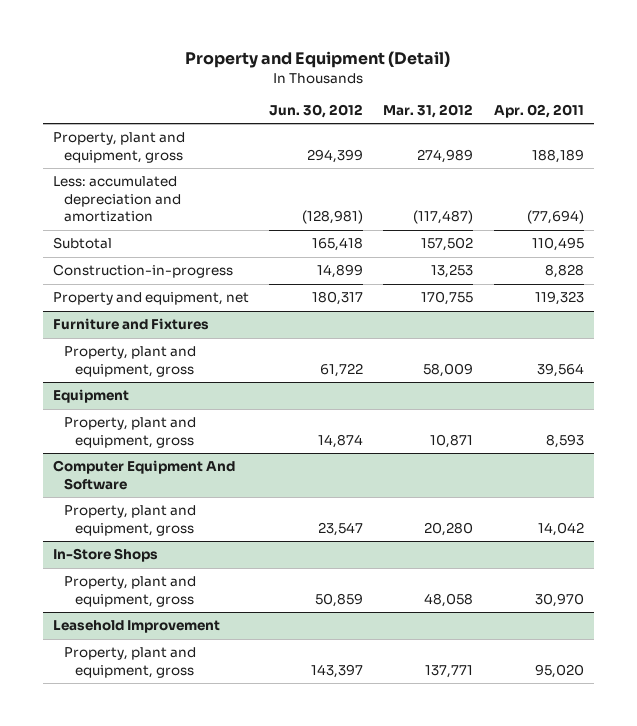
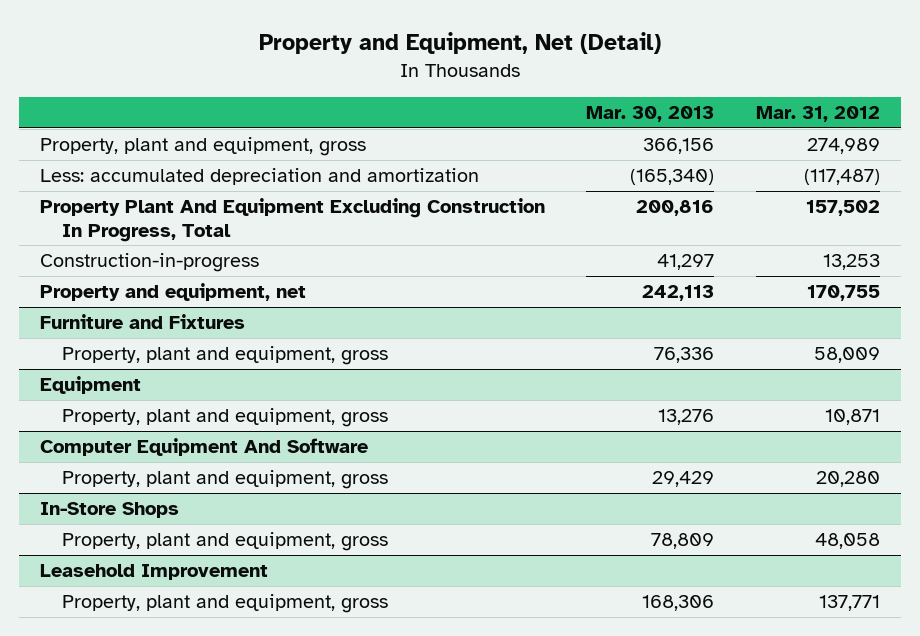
[185,51,451,69] Property and Equipment (Detail) -> [258,32,661,55] Property and Equipment, Net (Detail)
[269,103,364,118] Jun. 30, 2012 -> none
[493,103,584,118] Apr. 02, 2011 -> none
none -> [586,106,715,123] Mar. 30, 2013
[52,237,112,250] Subtotal -> [39,198,545,242] Property Plant And Equipment Excluding Construction In Progress, Total

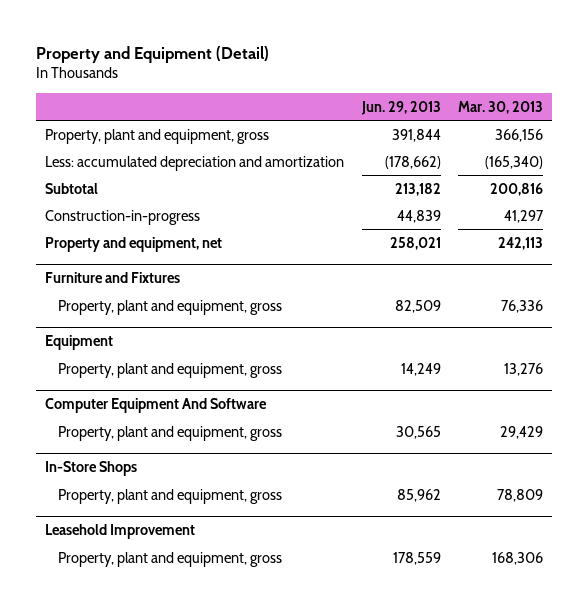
[258,32,661,55] Property and Equipment, Net (Detail) -> [36,45,270,63] Property and Equipment (Detail)
[755,106,880,123] Mar. 31, 2012 -> none
none -> [360,100,441,115] Jun. 29, 2013
[39,198,545,242] Property Plant And Equipment Excluding Construction In Progress, Total -> [45,182,99,194] Subtotal

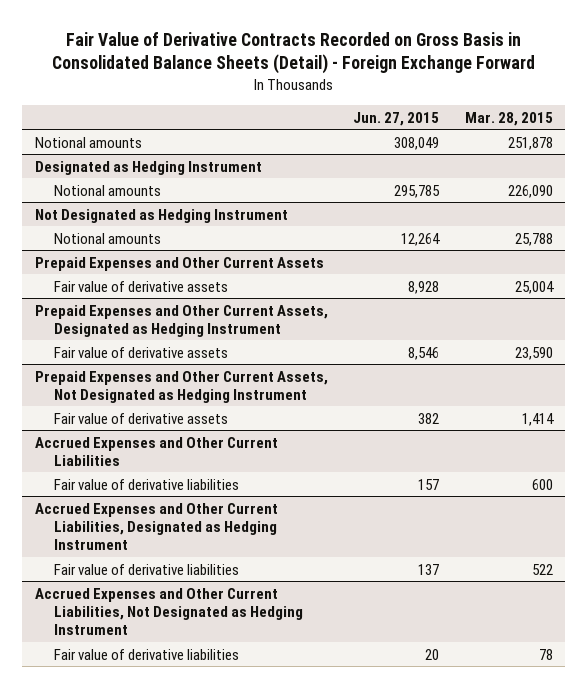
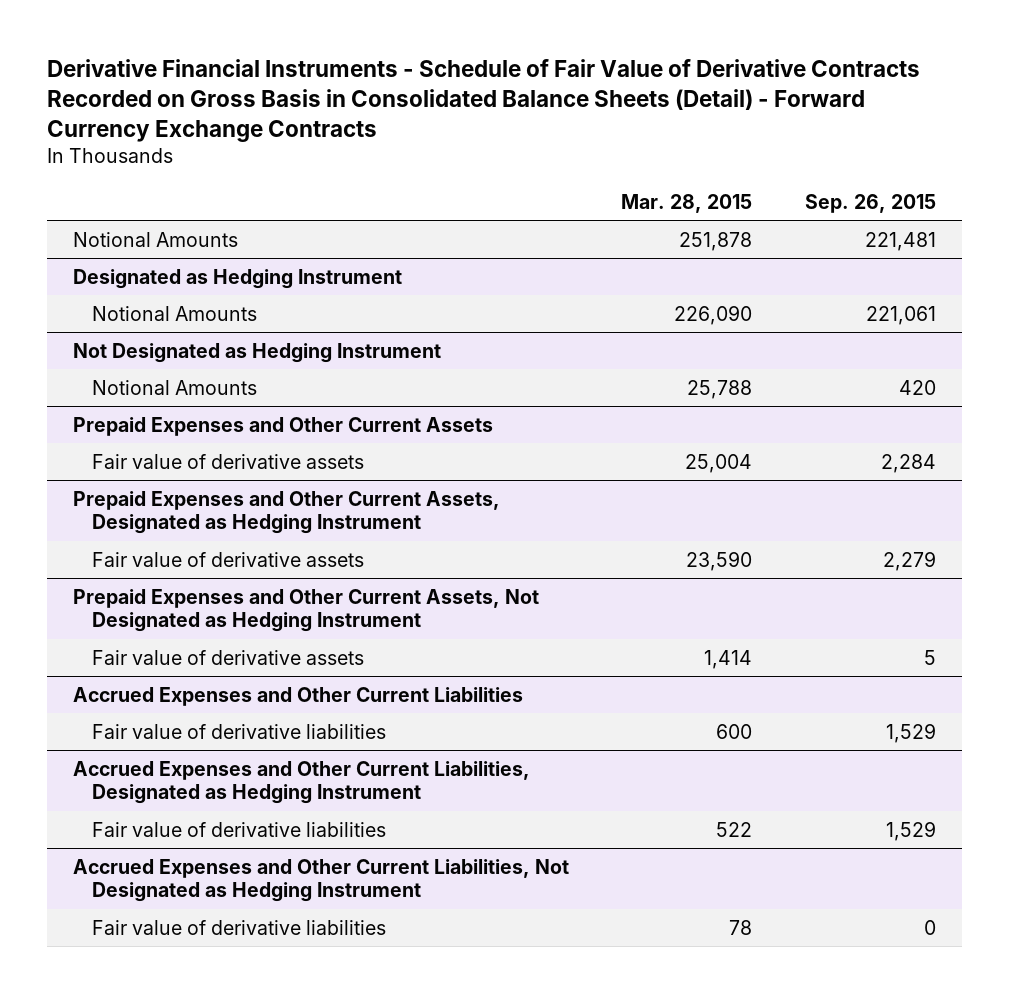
[51,31,535,75] Fair Value of Derivative Contracts Recorded on Gross Basis in Consolidated Balance Sheets (Detail) - Foreign Exchange Forward -> [46,58,920,143] Derivative Financial Instruments - Schedule of Fair Value of Derivative Contracts Recorded on Gross Basis in Consolidated Balance Sheets (Detail) - Forward Currency Exchange Contracts
[353,111,440,126] Jun. 27, 2015 -> none
none -> [804,193,936,213] Sep. 26, 2015
[34,136,142,148] Notional amounts -> [73,231,239,247] Notional Amounts
[54,184,162,196] Notional amounts -> [92,305,258,321] Notional Amounts
[54,232,162,244] Notional amounts -> [92,379,258,395] Notional Amounts

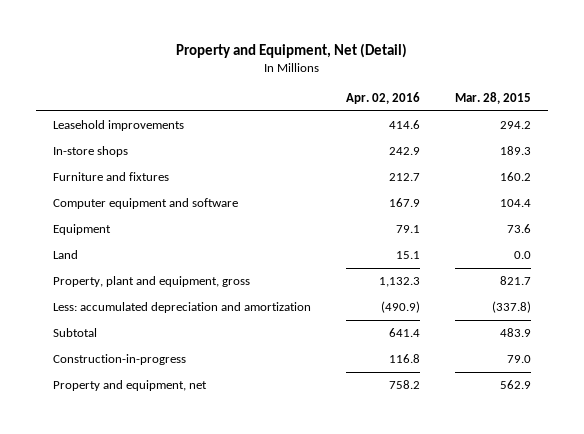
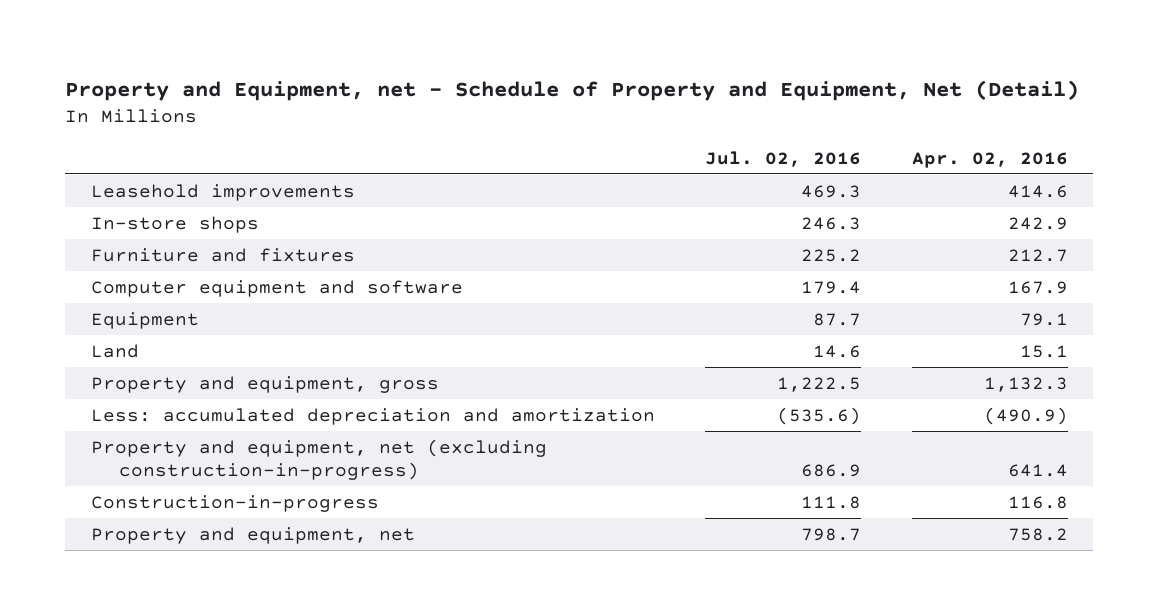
[176,43,408,59] Property and Equipment, Net (Detail) -> [65,79,1080,101] Property and Equipment, net - Schedule of Property and Equipment, Net (Detail)
[454,91,531,104] Mar. 28, 2015 -> none
none -> [705,150,862,167] Jul. 02, 2016
[53,276,251,288] Property, plant and equipment, gross -> [90,375,439,393] Property and equipment, gross
[53,328,98,338] Subtotal -> [90,438,547,481] Property and equipment, net (excluding construction-in-progress)

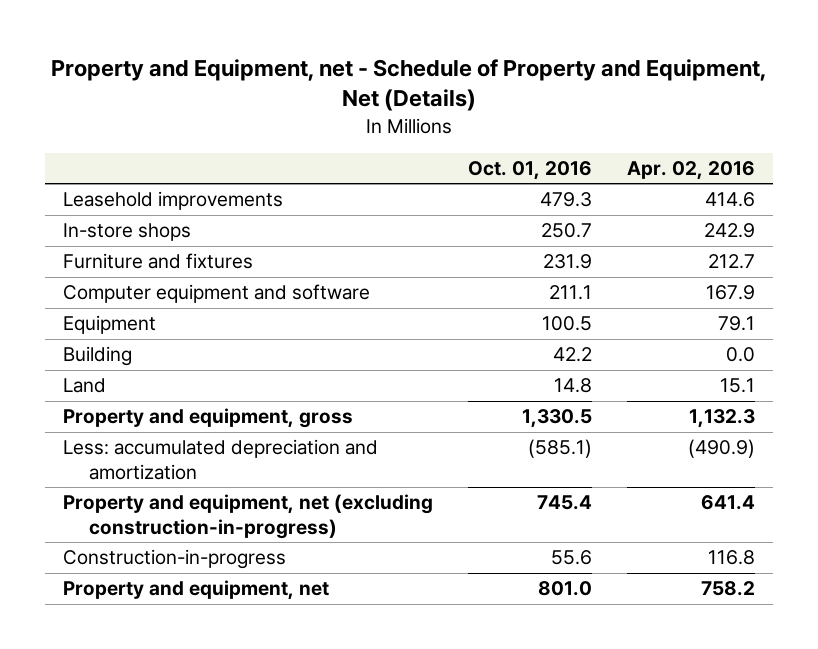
[65,79,1080,101] Property and Equipment, net - Schedule of Property and Equipment, Net (Detail) -> [50,58,766,112] Property and Equipment, net - Schedule of Property and Equipment, Net (Details)
[705,150,862,167] Jul. 02, 2016 -> none
none -> [467,161,592,181] Oct. 01, 2016
none -> [62,346,132,367] Building

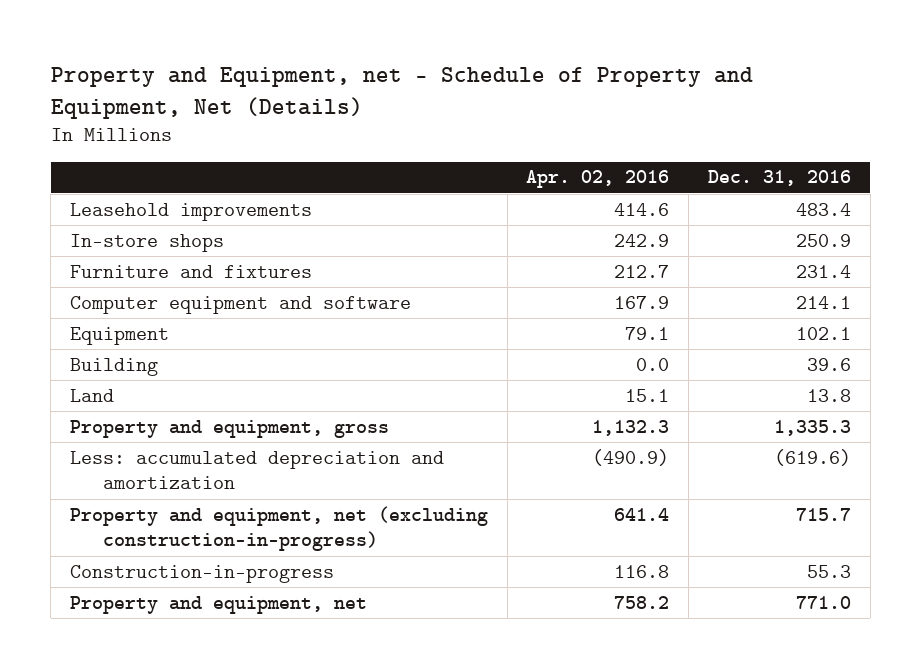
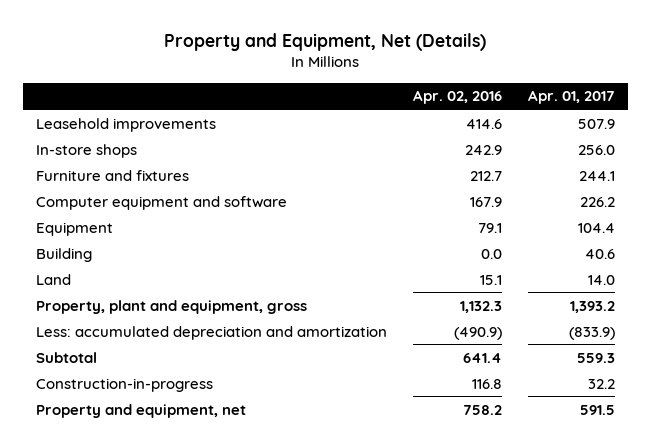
[50,67,753,119] Property and Equipment, net - Schedule of Property and Equipment, Net (Details) -> [164,32,487,51] Property and Equipment, Net (Details)
[707,170,851,187] Dec. 31, 2016 -> none
none -> [527,90,615,105] Apr. 01, 2017
[69,419,389,438] Property and equipment, gross -> [36,299,308,314] Property, plant and equipment, gross
[69,505,488,552] Property and equipment, net (excluding construction-in-progress) -> [36,351,98,363] Subtotal

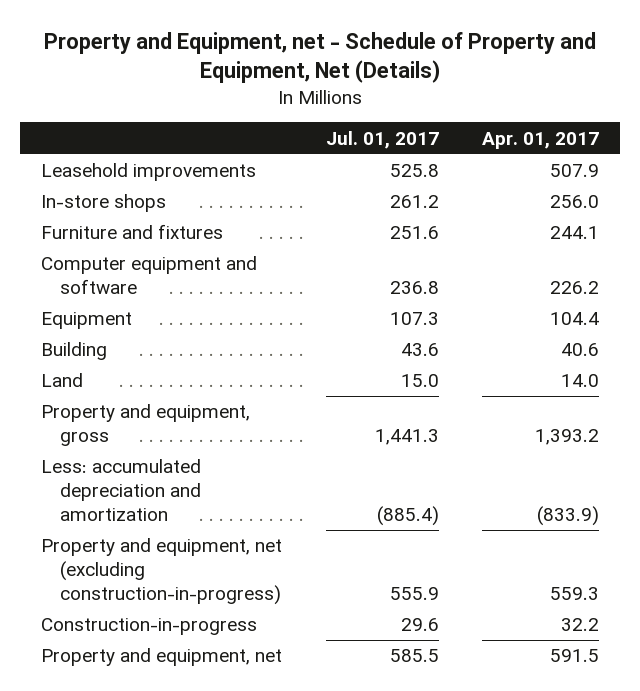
[164,32,487,51] Property and Equipment, Net (Details) -> [44,32,597,84] Property and Equipment, net - Schedule of Property and Equipment, Net (Details)
[412,90,502,105] Apr. 02, 2016 -> none
none -> [325,130,439,149] Jul. 01, 2017
[36,299,308,314] Property, plant and equipment, gross -> [41,404,251,447] Property and equipment, gross
[36,351,98,363] Subtotal -> [41,538,283,606] Property and equipment, net (excluding construction-in-progress)

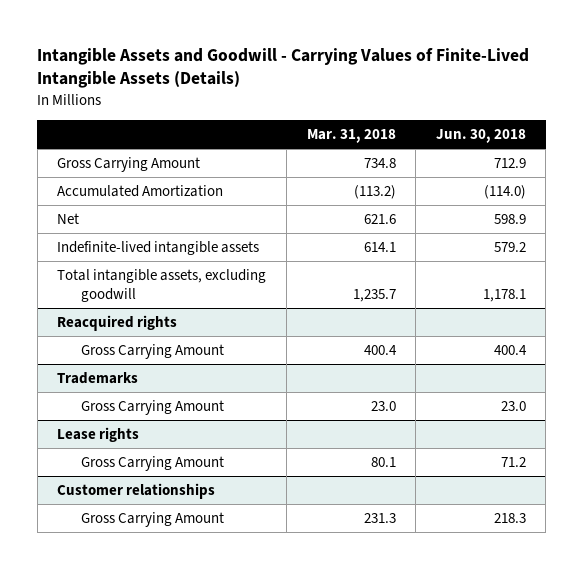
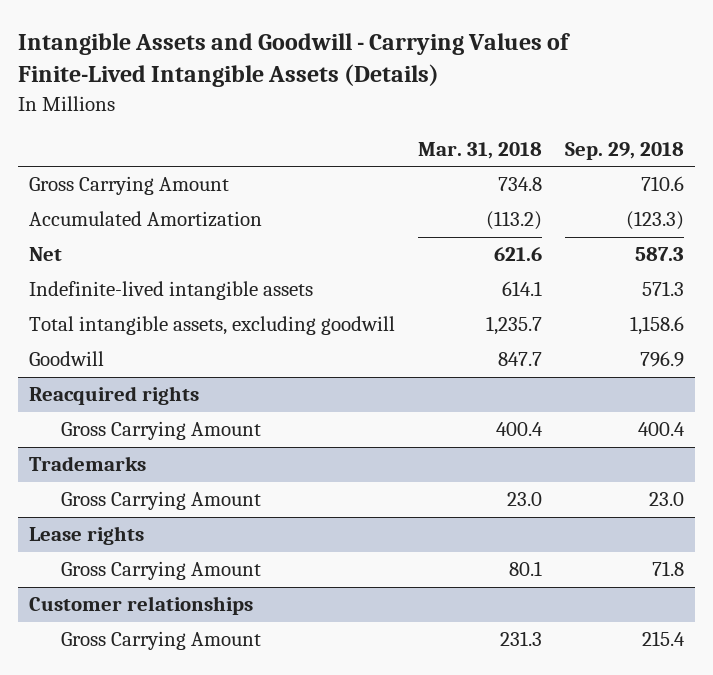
[435,129,526,144] Jun. 30, 2018 -> none
none -> [564,141,684,160] Sep. 29, 2018
none -> [29,351,105,367] Goodwill

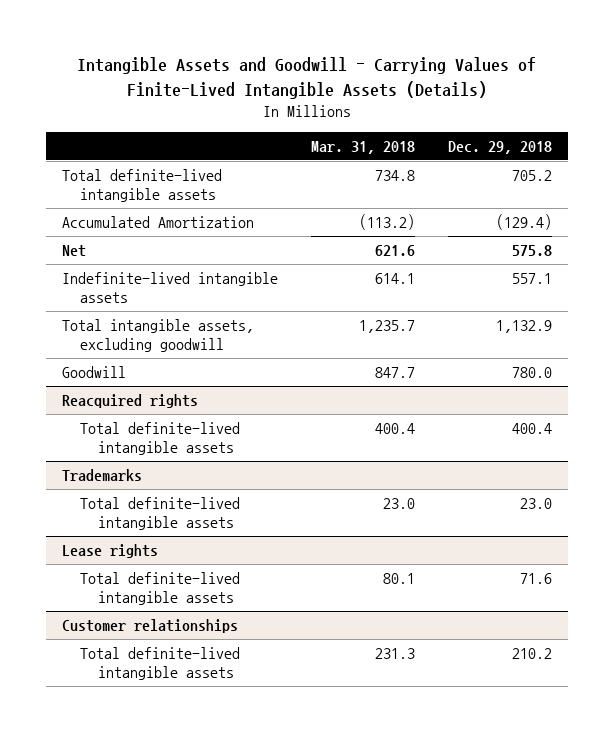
[564,141,684,160] Sep. 29, 2018 -> none
none -> [447,141,552,155] Dec. 29, 2018
[29,176,230,196] Gross Carrying Amount -> [61,169,222,202] Total definite-lived intangible assets
[61,421,262,441] Gross Carrying Amount -> [79,422,240,455] Total definite-lived intangible assets
[61,491,262,511] Gross Carrying Amount -> [79,497,240,530] Total definite-lived intangible assets
[61,561,262,581] Gross Carrying Amount -> [79,572,240,605] Total definite-lived intangible assets
[61,631,262,651] Gross Carrying Amount -> [79,647,240,680] Total definite-lived intangible assets

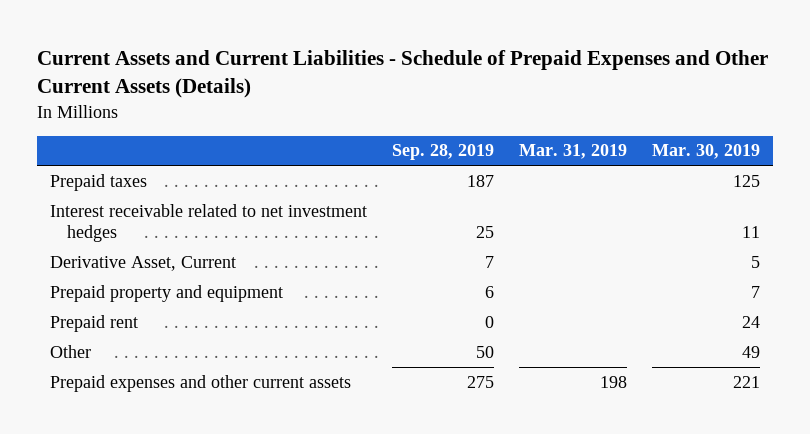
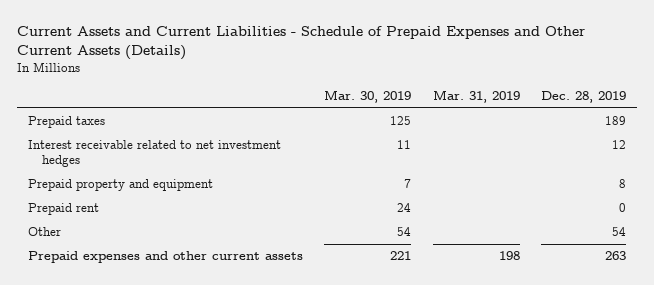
[391,144,494,161] Sep. 28, 2019 -> none
none -> [541,91,627,104] Dec. 28, 2019
[49,255,236,271] Derivative Asset, Current -> none
[742,345,761,358] 49 -> [397,227,412,237] 54

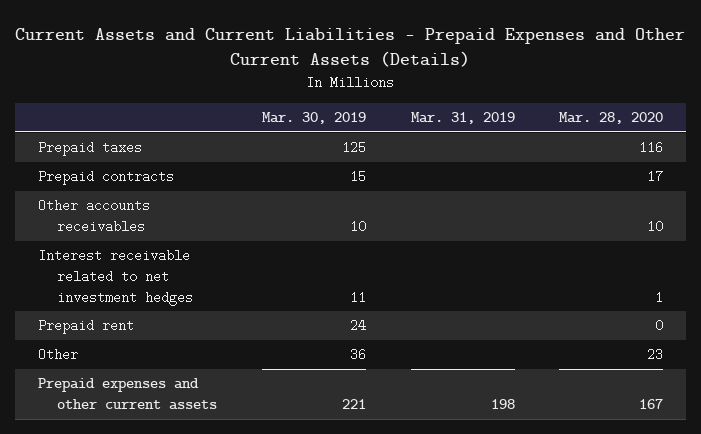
[16,25,585,61] Current Assets and Current Liabilities - Schedule of Prepaid Expenses and Other Current Assets (Details) -> [15,28,686,68] Current Assets and Current Liabilities - Prepaid Expenses and Other Current Assets (Details)
[541,91,627,104] Dec. 28, 2019 -> none
none -> [559,112,664,125] Mar. 28, 2020
none -> [37,170,174,186] Prepaid contracts
none -> [37,199,150,234] Other accounts receivables
[27,179,213,192] Prepaid property and equipment -> none
[397,227,412,237] 54 -> [350,348,367,362] 36

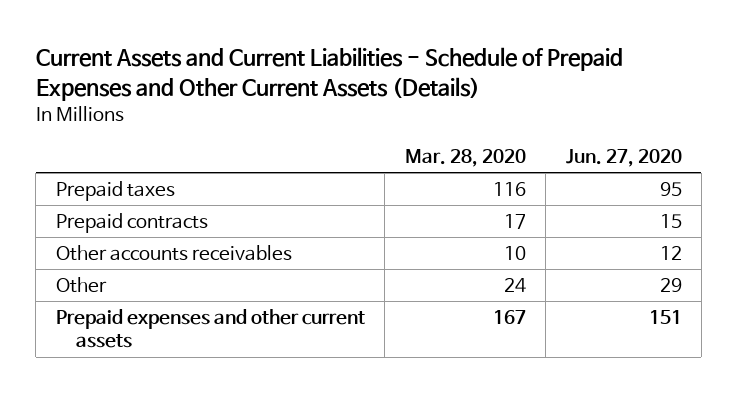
[15,28,686,68] Current Assets and Current Liabilities - Prepaid Expenses and Other Current Assets (Details) -> [35,47,623,101] Current Assets and Current Liabilities - Schedule of Prepaid Expenses and Other Current Assets (Details)
[262,112,367,125] Mar. 30, 2019 -> none
[410,112,515,125] Mar. 31, 2019 -> none
none -> [565,148,682,167] Jun. 27, 2020
[37,249,194,306] Interest receivable related to net investment hedges -> none
[37,319,134,335] Prepaid rent -> none
[647,348,664,362] 23 -> [503,278,526,293] 24

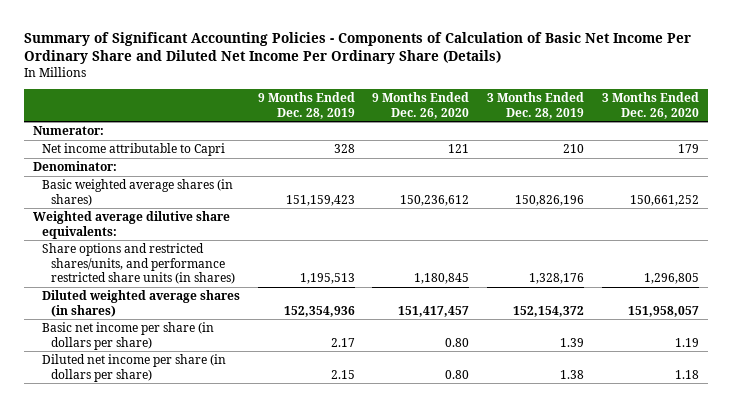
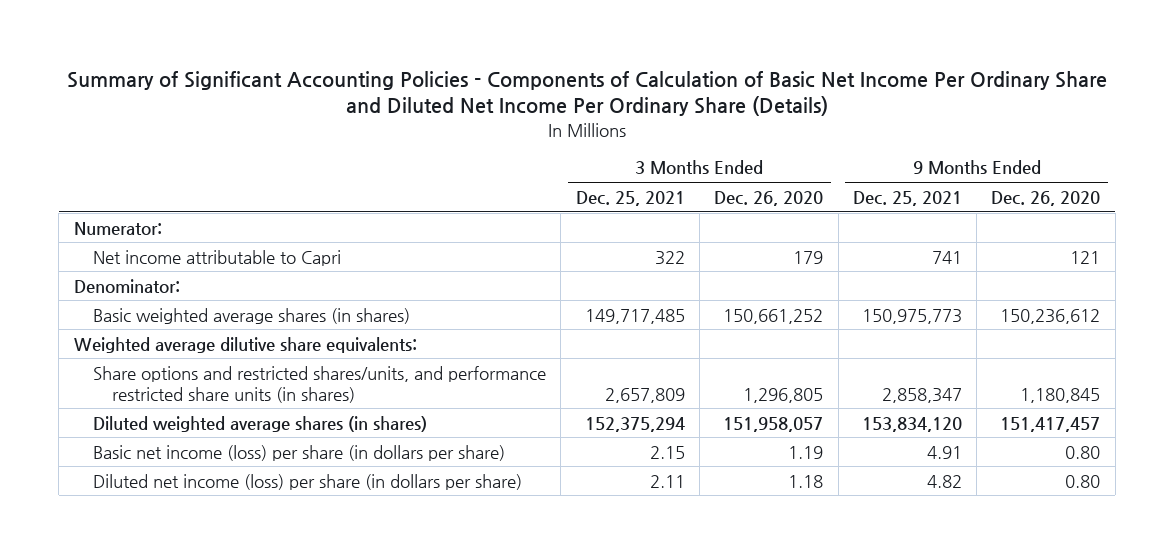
[257,92,355,119] 9 Months Ended Dec. 28, 2019 -> none
[487,92,585,119] 3 Months Ended Dec. 28, 2019 -> none
none -> [575,190,685,206] Dec. 25, 2021
none -> [852,190,962,206] Dec. 25, 2021
[42,322,215,350] Basic net income per share (in dollars per share) -> [93,444,506,461] Basic net income (loss) per share (in dollars per share)
[42,354,227,382] Diluted net income per share (in dollars per share) -> [93,473,523,490] Diluted net income (loss) per share (in dollars per share)

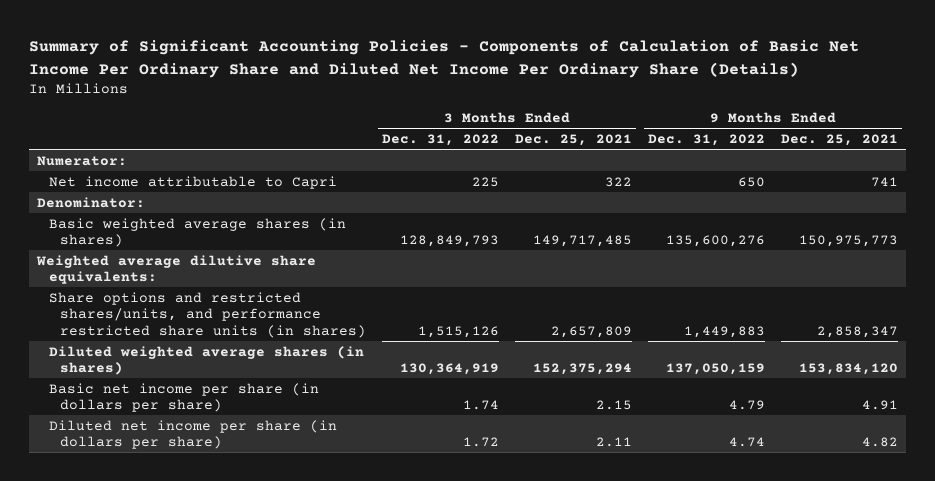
[714,190,824,206] Dec. 26, 2020 -> none
[991,190,1101,206] Dec. 26, 2020 -> none
none -> [382,133,500,146] Dec. 31, 2022
none -> [648,133,766,146] Dec. 31, 2022
[93,444,506,461] Basic net income (loss) per share (in dollars per share) -> [48,382,319,413] Basic net income per share (in dollars per share)
[93,473,523,490] Diluted net income (loss) per share (in dollars per share) -> [48,419,337,450] Diluted net income per share (in dollars per share)

